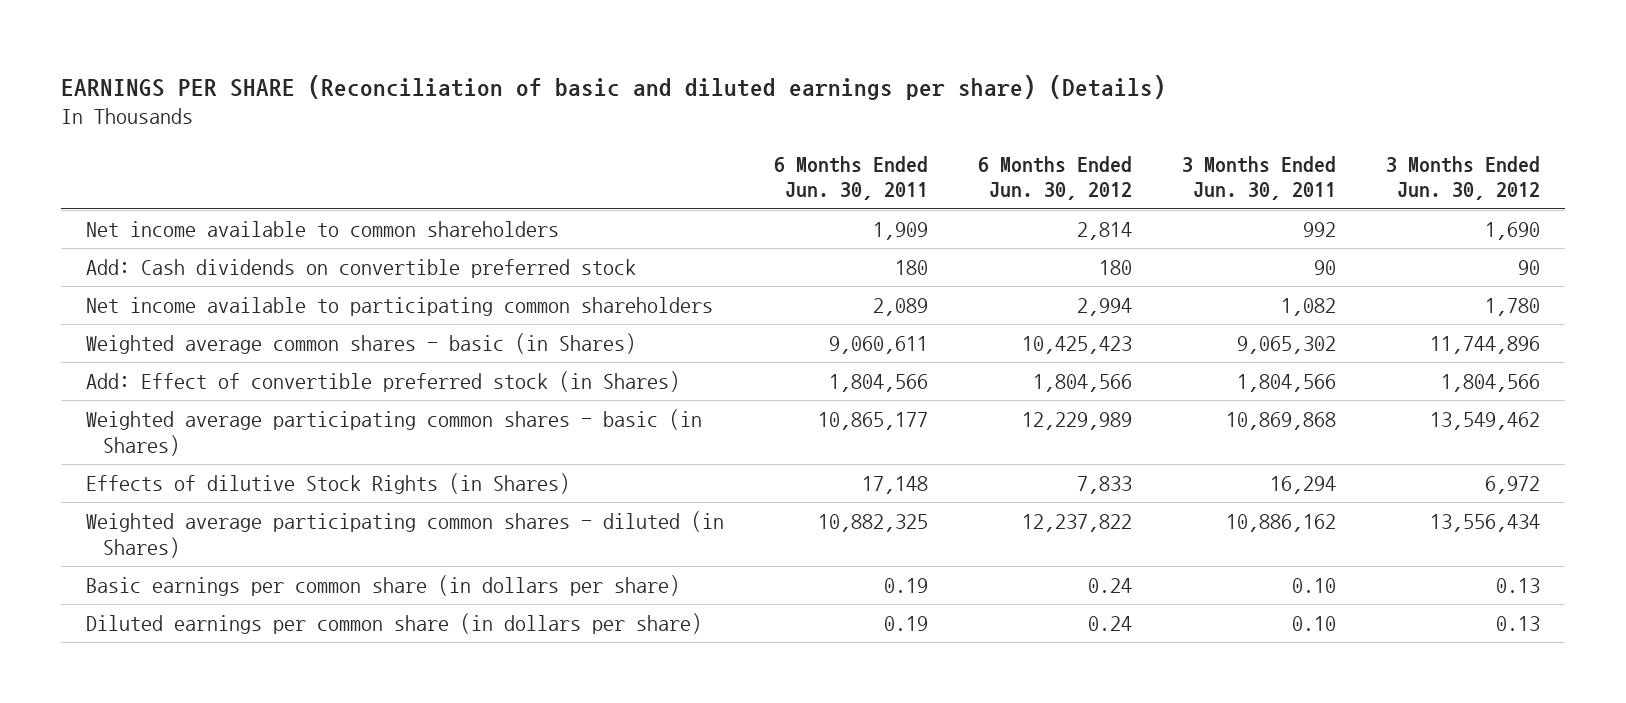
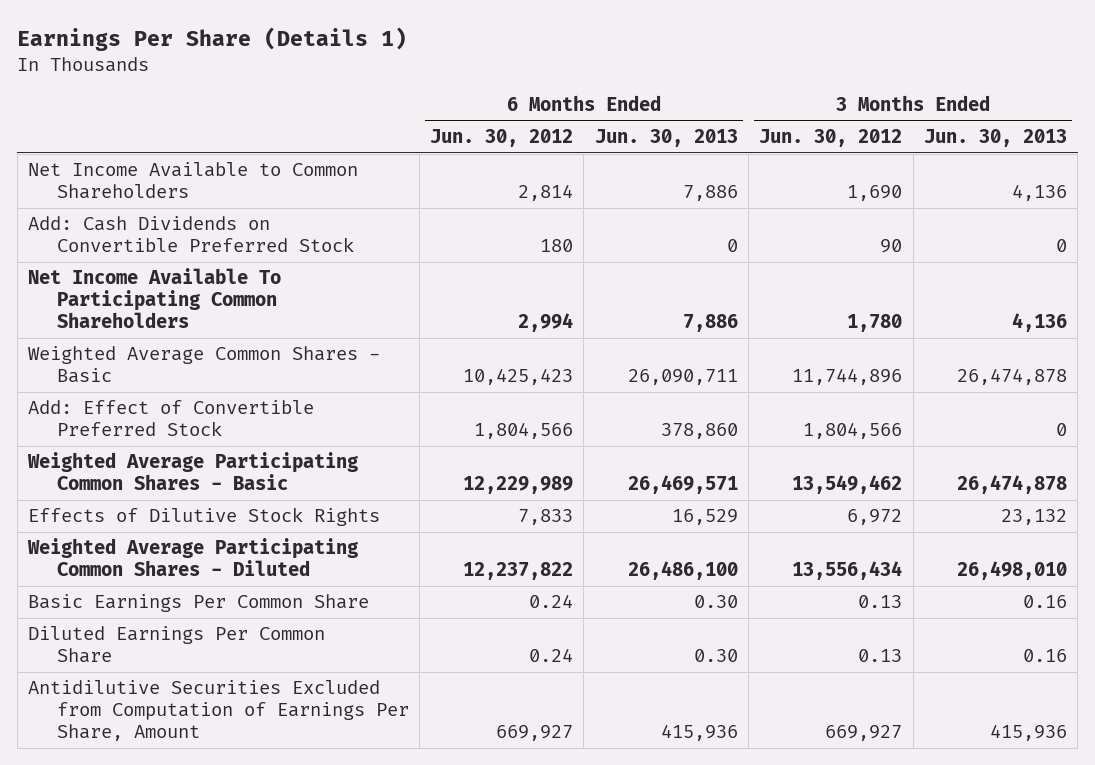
[61,74,1167,100] EARNINGS PER SHARE (Reconciliation of basic and diluted earnings per share) (Details) -> [17,26,408,51] Earnings Per Share (Details 1)
[774,155,929,201] 6 Months Ended Jun. 30, 2011 -> none
[1182,155,1337,201] 3 Months Ended Jun. 30, 2011 -> none
none -> [594,129,738,148] Jun. 30, 2013
none -> [923,129,1067,148] Jun. 30, 2013
[86,221,560,238] Net income available to common shareholders -> [27,162,358,200] Net Income Available to Common Shareholders
[86,259,637,279] Add: Cash dividends on convertible preferred stock -> [27,216,354,253] Add: Cash Dividends on Convertible Preferred Stock
[86,297,714,317] Net income available to participating common shareholders -> [27,268,281,329] Net Income Available To Participating Common Shareholders
[86,333,637,355] Weighted average common shares - basic (in Shares) -> [27,346,380,384] Weighted Average Common Shares - Basic
[86,371,681,393] Add: Effect of convertible preferred stock (in Shares) -> [27,400,314,437] Add: Effect of Convertible Preferred Stock
[86,409,703,456] Weighted average participating common shares - basic (in Shares) -> [26,452,358,491] Weighted Average Participating Common Shares - Basic
[86,473,571,495] Effects of dilutive Stock Rights (in Shares) -> [27,507,380,527] Effects of Dilutive Stock Rights
[86,511,725,558] Weighted average participating common shares - diluted (in Shares) -> [26,538,358,577] Weighted Average Participating Common Shares - Diluted
[86,575,681,597] Basic earnings per common share (in dollars per share) -> [27,594,369,613] Basic Earnings Per Common Share
[86,613,703,635] Diluted earnings per common share (in dollars per share) -> [27,626,325,664] Diluted Earnings Per Common Share
none -> [27,680,409,742] Antidilutive Securities Excluded from Computation of Earnings Per Share, Amount

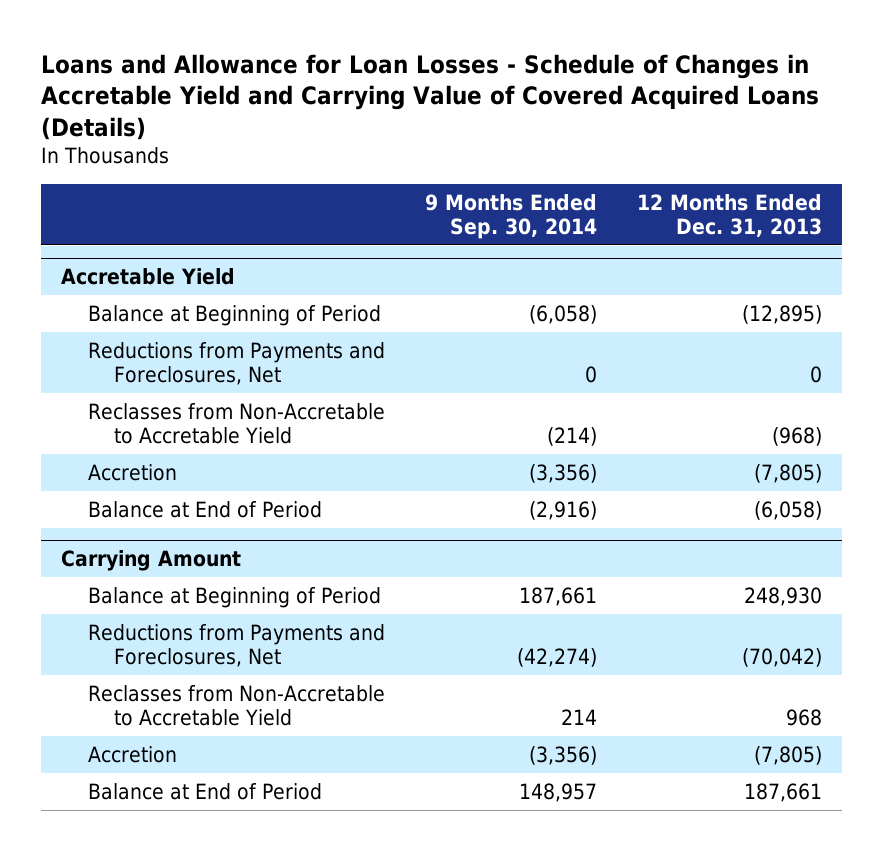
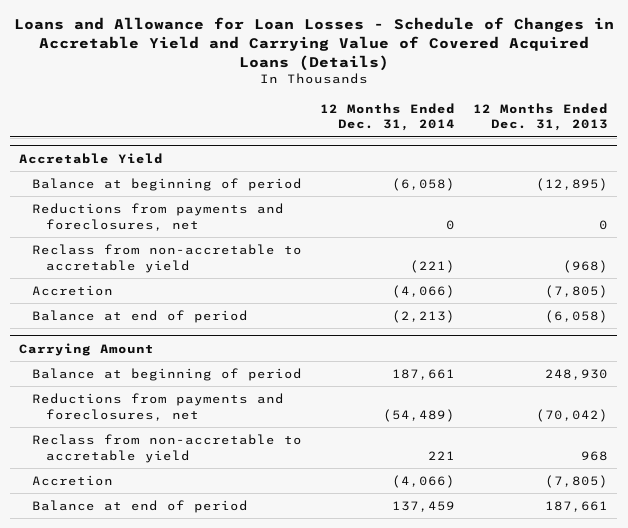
[424,193,597,239] 9 Months Ended Sep. 30, 2014 -> none
none -> [320,102,456,132] 12 Months Ended Dec. 31, 2014
[87,304,381,326] Balance at Beginning of Period -> [32,177,303,191] Balance at beginning of period
[87,341,385,386] Reductions from Payments and Foreclosures, Net -> [32,202,285,231] Reductions from payments and foreclosures, net
[87,402,385,445] Reclasses from Non-Accretable to Accretable Yield -> [32,243,303,273] Reclass from non-accretable to accretable yield
[87,500,322,518] Balance at End of Period -> [32,309,249,323] Balance at end of period
[87,586,381,608] Balance at Beginning of Period -> [32,367,303,381] Balance at beginning of period
[87,623,385,668] Reductions from Payments and Foreclosures, Net -> [32,392,285,421] Reductions from payments and foreclosures, net
[87,684,385,727] Reclasses from Non-Accretable to Accretable Yield -> [32,433,303,463] Reclass from non-accretable to accretable yield
[87,782,322,800] Balance at End of Period -> [32,499,249,513] Balance at end of period

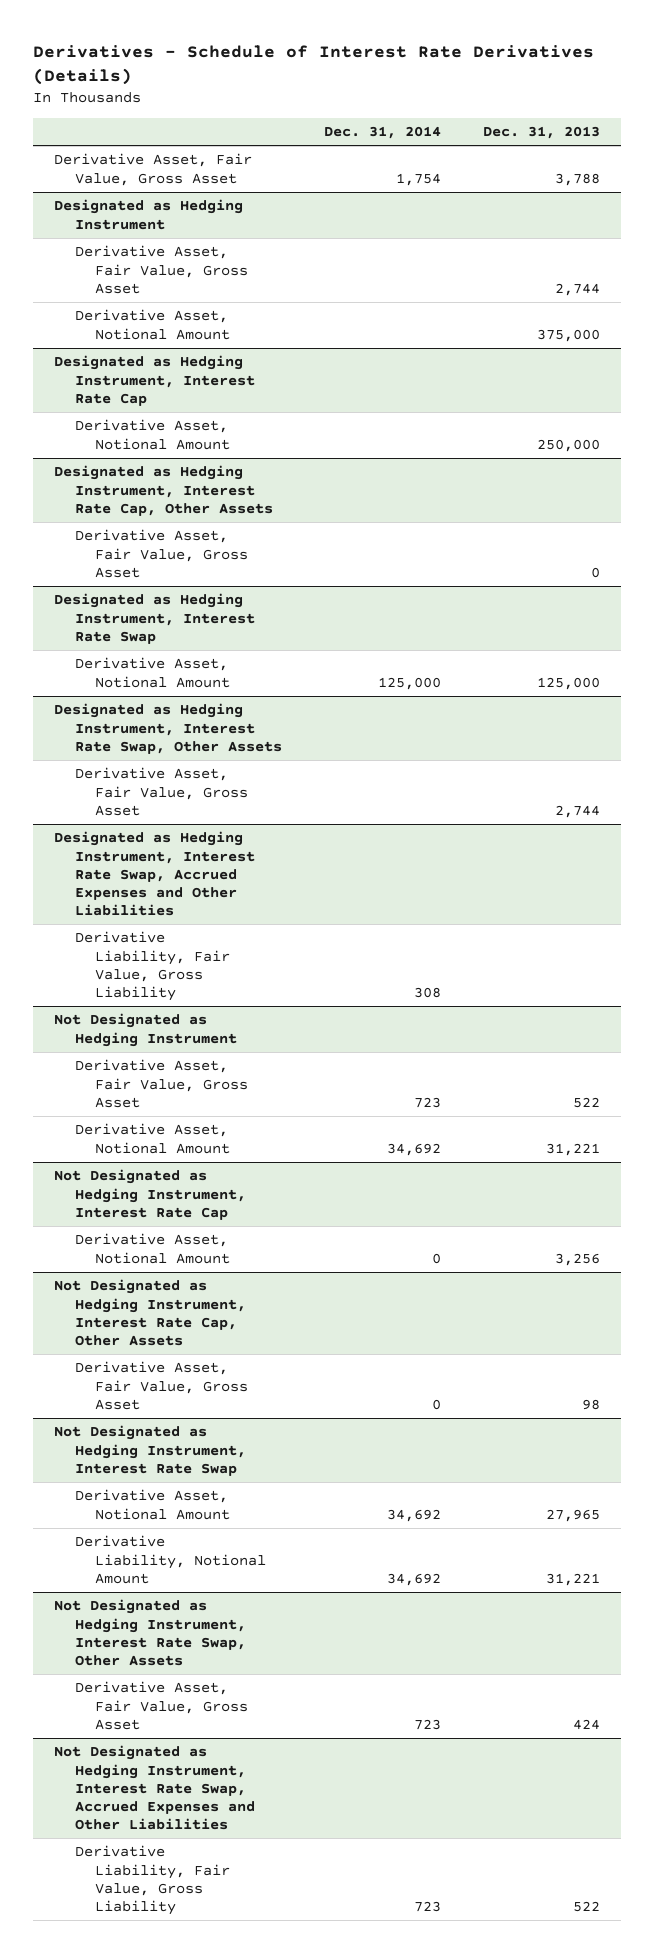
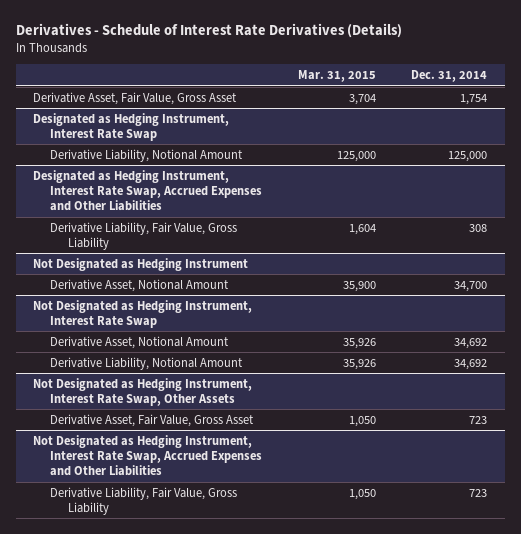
[483,126,601,140] Dec. 31, 2013 -> none
none -> [297,70,376,83] Mar. 31, 2015
[53,199,243,230] Designated as Hedging Instrument -> none
[74,245,249,294] Derivative Asset, Fair Value, Gross Asset -> none
[74,309,231,340] Derivative Asset, Notional Amount -> none
[53,355,255,406] Designated as Hedging Instrument, Interest Rate Cap -> none
[74,419,231,450] Derivative Asset, Notional Amount -> none
[53,465,273,516] Designated as Hedging Instrument, Interest Rate Cap, Other Assets -> none
[74,529,249,578] Derivative Asset, Fair Value, Gross Asset -> none
[53,703,282,754] Designated as Hedging Instrument, Interest Rate Swap, Other Assets -> none
[74,767,249,816] Derivative Asset, Fair Value, Gross Asset -> none
[74,657,231,688] Derivative Asset, Notional Amount -> [50,148,244,162] Derivative Liability, Notional Amount
[74,1059,249,1108] Derivative Asset, Fair Value, Gross Asset -> none
[53,1169,246,1220] Not Designated as Hedging Instrument, Interest Rate Cap -> none
[74,1233,231,1264] Derivative Asset, Notional Amount -> none
[53,1279,246,1347] Not Designated as Hedging Instrument, Interest Rate Cap, Other Assets -> none
[74,1361,249,1410] Derivative Asset, Fair Value, Gross Asset -> none
[386,1142,441,1156] 34,692 -> [454,280,488,292] 34,700

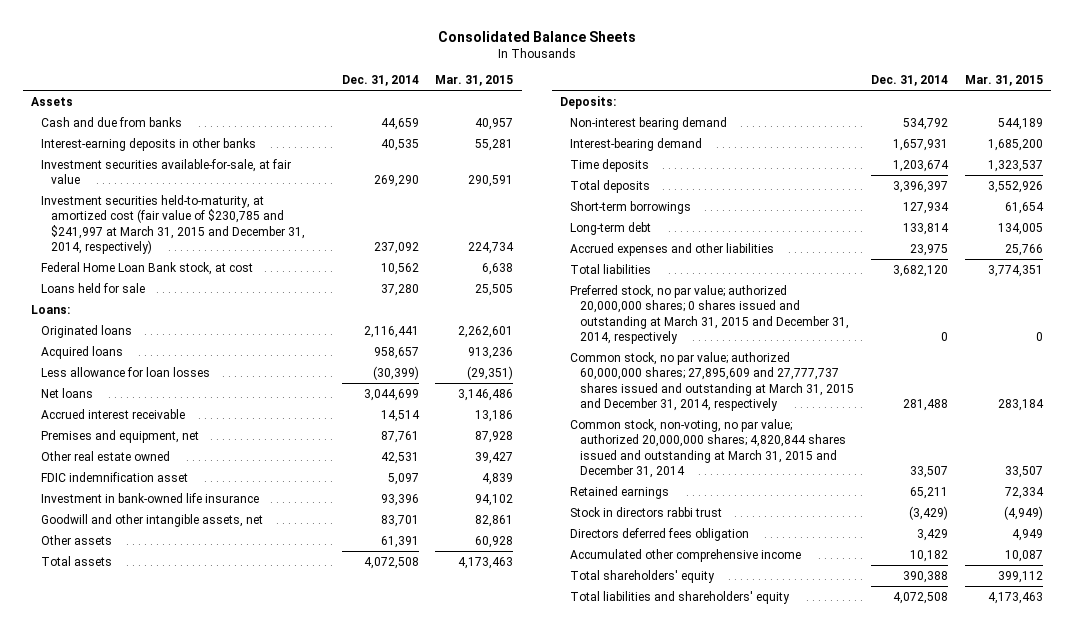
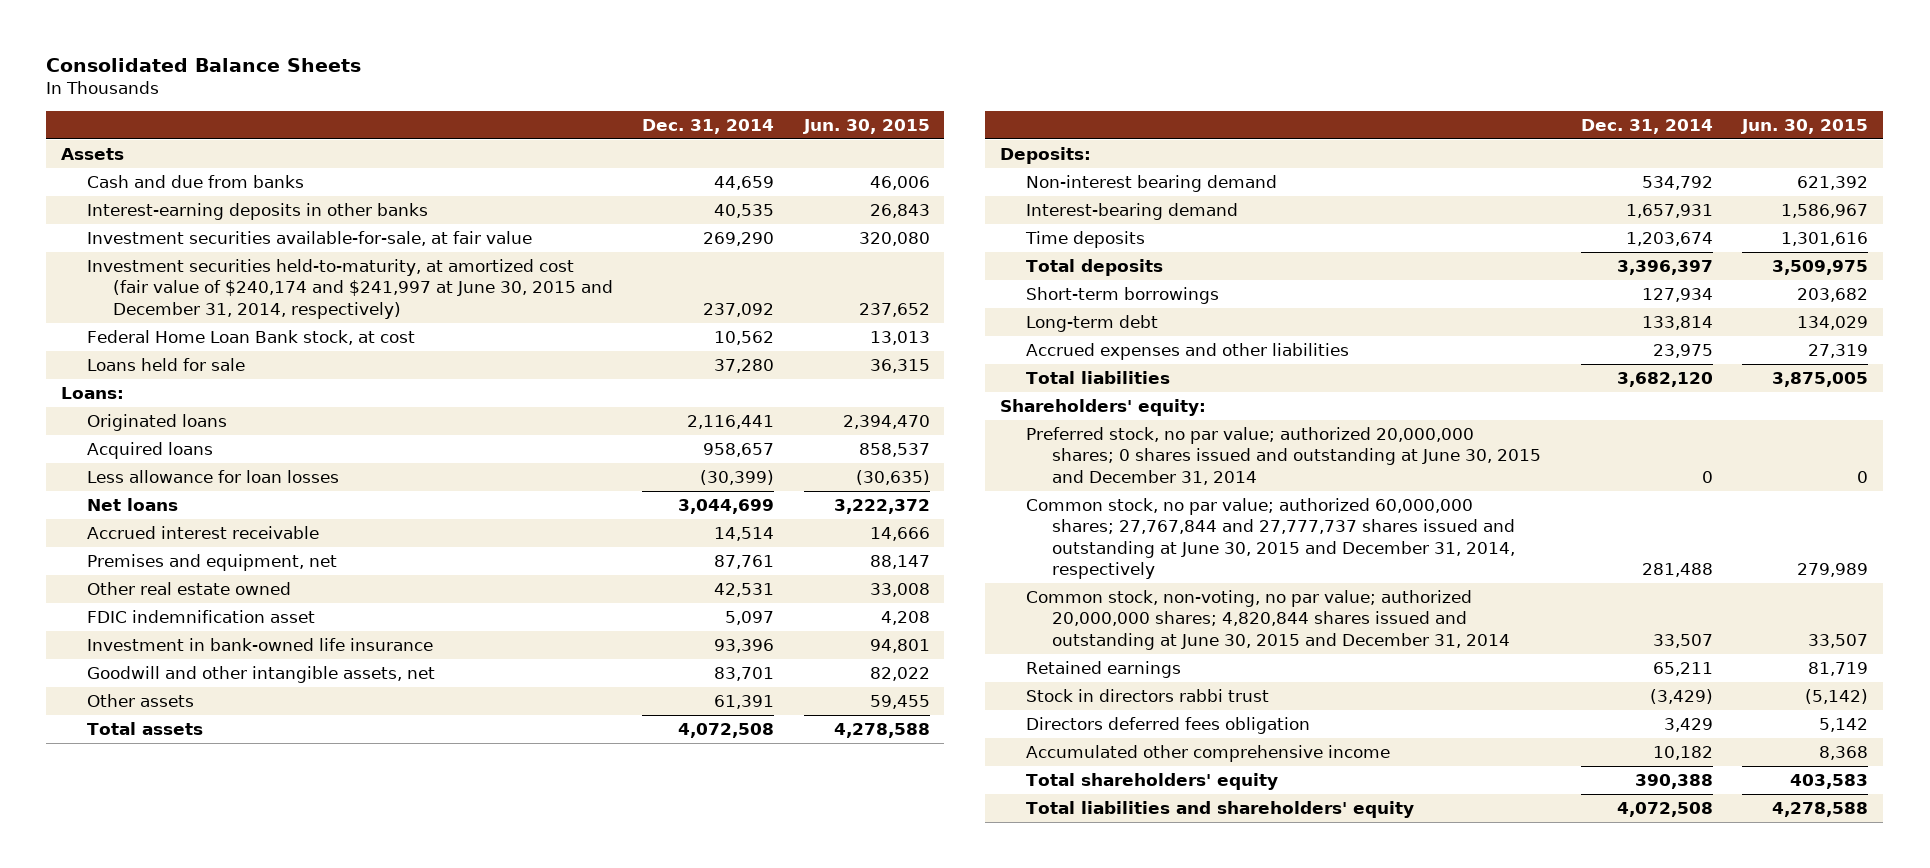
[435,75,514,87] Mar. 31, 2015 -> none
none -> [802,118,930,134] Jun. 30, 2015
[41,194,306,255] Investment securities held-to-maturity, at amortized cost (fair value of $230,785 and $241,997 at March 31, 2015 and December 31, 2014, respectively) -> [86,259,613,319] Investment securities held-to-maturity, at amortized cost (fair value of $240,174 and $241,997 at June 30, 2015 and December 31, 2014, respectively)
none -> [1000,399,1207,417] Shareholders' equity:
[570,284,850,345] Preferred stock, no par value; authorized 20,000,000 shares; 0 shares issued and outstanding at March 31, 2015 and December 31, 2014, respectively -> [1025,427,1541,485] Preferred stock, no par value; authorized 20,000,000 shares; 0 shares issued and outstanding at June 30, 2015 and December 31, 2014
[570,351,855,412] Common stock, no par value; authorized 60,000,000 shares; 27,895,609 and 27,777,737 shares issued and outstanding at March 31, 2015 and December 31, 2014, respectively -> [1025,498,1515,580] Common stock, no par value; authorized 60,000,000 shares; 27,767,844 and 27,777,737 shares issued and outstanding at June 30, 2015 and December 31, 2014, respectively
[570,418,847,479] Common stock, non-voting, no par value; authorized 20,000,000 shares; 4,820,844 shares issued and outstanding at March 31, 2015 and December 31, 2014 -> [1025,590,1510,650] Common stock, non-voting, no par value; authorized 20,000,000 shares; 4,820,844 shares issued and outstanding at June 30, 2015 and December 31, 2014

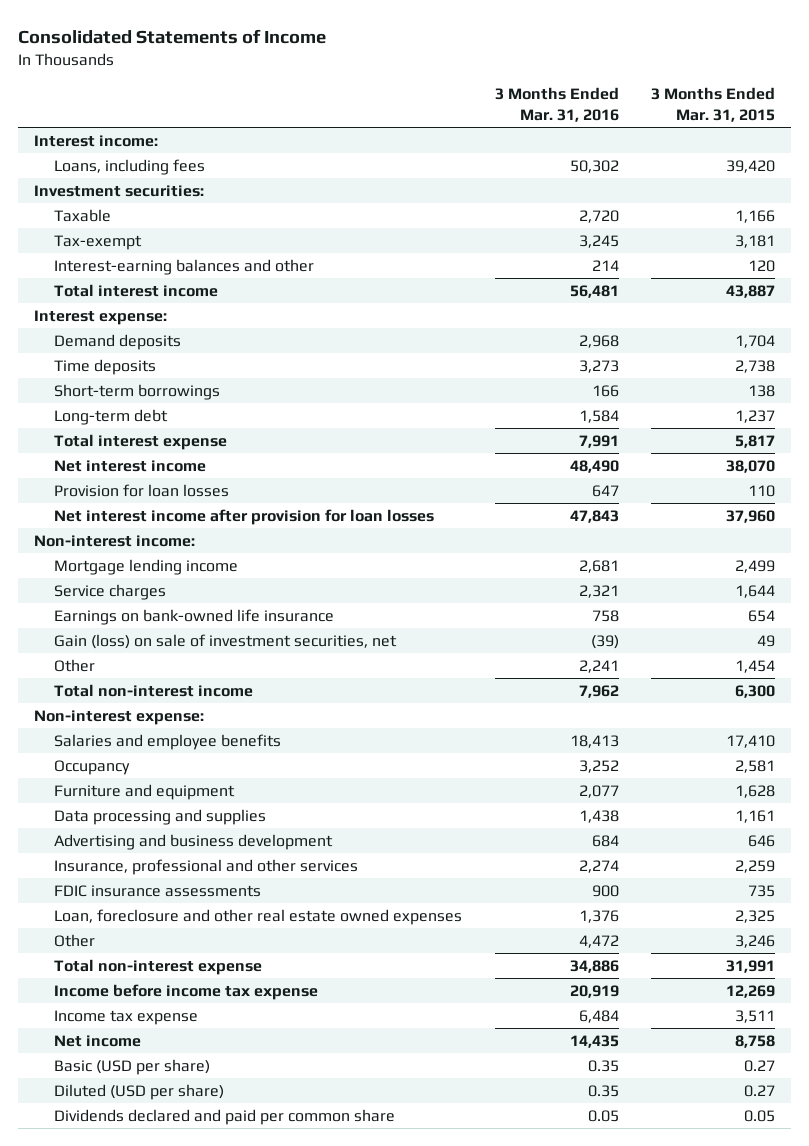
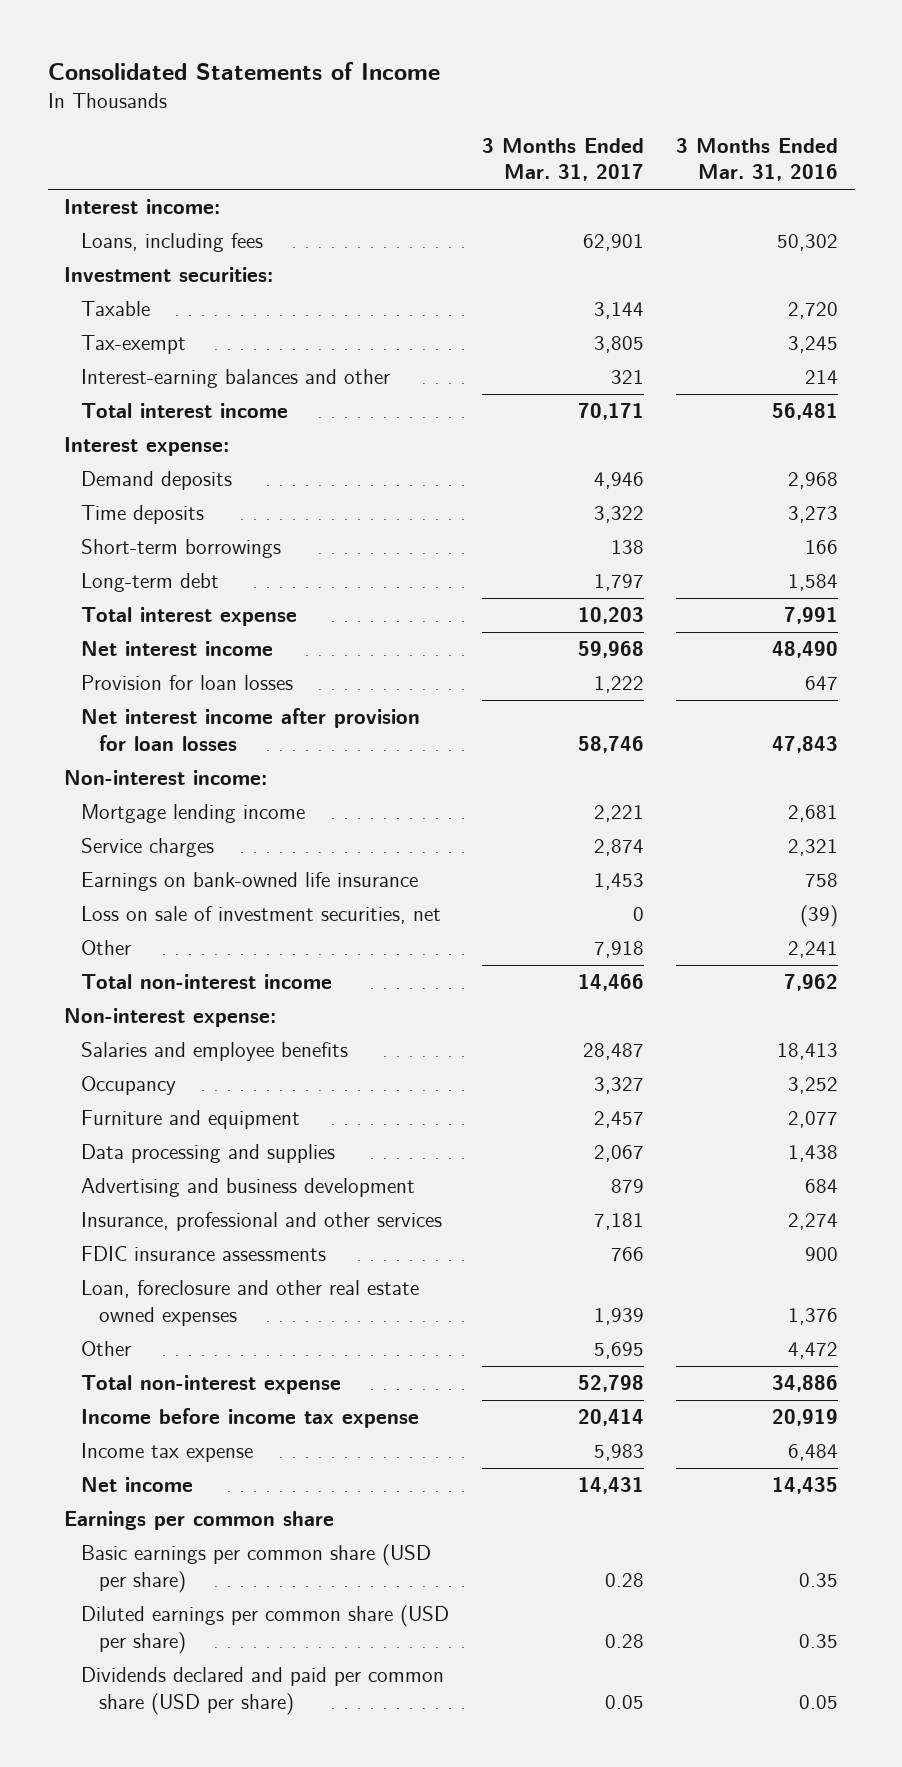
[650,87,775,122] 3 Months Ended Mar. 31, 2015 -> none
none -> [481,137,644,182] 3 Months Ended Mar. 31, 2017
[54,633,398,649] Gain (loss) on sale of investment securities, net -> [81,906,442,925] Loss on sale of investment securities, net
none -> [63,1511,334,1531] Earnings per common share
[54,1058,211,1075] Basic (USD per share) -> [81,1544,432,1593] Basic earnings per common share (USD per share)
[54,1083,225,1100] Diluted (USD per share) -> [81,1605,450,1654] Diluted earnings per common share (USD per share)
[54,1108,396,1125] Dividends declared and paid per common share -> [81,1667,445,1715] Dividends declared and paid per common share (USD per share)

